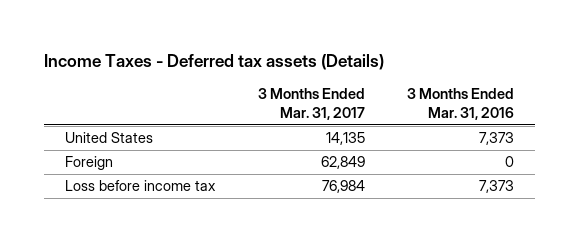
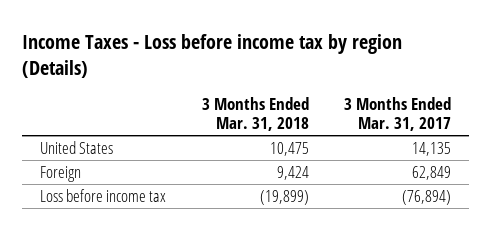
[44,54,385,71] Income Taxes - Deferred tax assets (Details) -> [22,33,403,78] Income Taxes - Loss before income tax by region (Details)
[406,88,514,121] 3 Months Ended Mar. 31, 2016 -> none
none -> [201,96,309,131] 3 Months Ended Mar. 31, 2018
[321,180,365,194] 76,984 -> [402,190,452,206] (76,894)

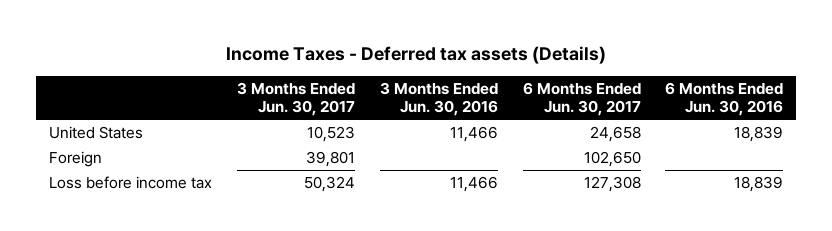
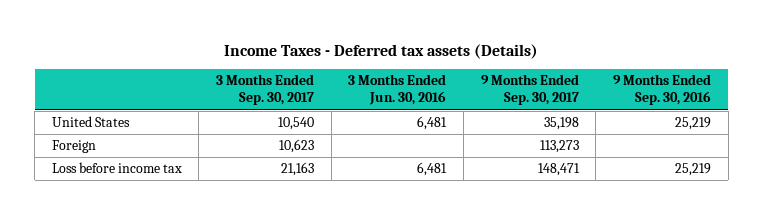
[236,81,355,117] 3 Months Ended Jun. 30, 2017 -> none
[522,81,641,117] 6 Months Ended Jun. 30, 2017 -> none
[665,81,784,117] 6 Months Ended Jun. 30, 2016 -> none
none -> [216,74,315,106] 3 Months Ended Sep. 30, 2017
none -> [480,74,579,106] 9 Months Ended Sep. 30, 2017
none -> [612,74,711,106] 9 Months Ended Sep. 30, 2016
[449,126,498,143] 11,466 -> [417,116,448,131] 6,481
[449,176,498,193] 11,466 -> [417,162,448,177] 6,481

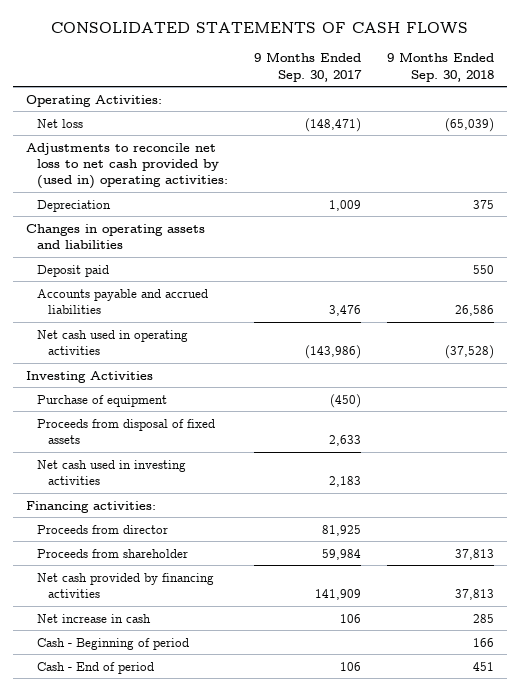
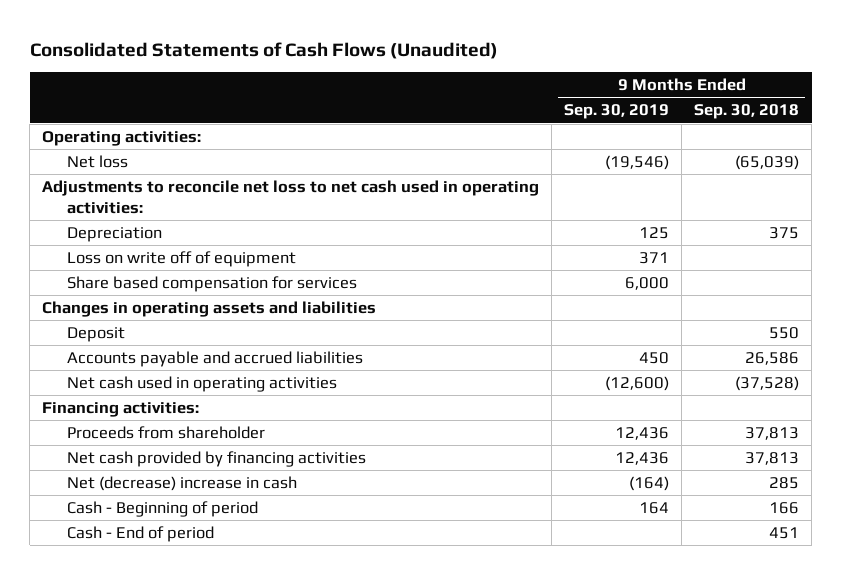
[50,21,468,34] CONSOLIDATED STATEMENTS OF CASH FLOWS -> [29,41,498,59] Consolidated Statements of Cash Flows (Unaudited)
[254,52,363,82] 9 Months Ended Sep. 30, 2017 -> none
none -> [564,104,670,120] Sep. 30, 2019
[25,94,162,107] Operating Activities: -> [42,130,202,146] Operating activities:
[25,142,229,190] Adjustments to reconcile net loss to net cash provided by (used in) operating activities: -> [42,179,540,214] Adjustments to reconcile net loss to net cash used in operating activities:
none -> [67,250,297,267] Loss on write off of equipment
none -> [67,275,358,292] Share based compensation for services
[37,264,110,277] Deposit paid -> [67,326,126,342] Deposit
[25,370,153,383] Investing Activities -> none
[37,394,168,407] Purchase of equipment -> none
[37,418,216,444] Proceeds from disposal of fixed assets -> none
[37,459,187,485] Net cash used in investing activities -> none
[37,524,169,534] Proceeds from director -> none
[37,613,152,623] Net increase in cash -> [67,475,298,491] Net (decrease) increase in cash

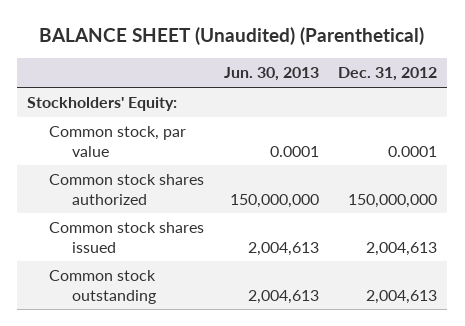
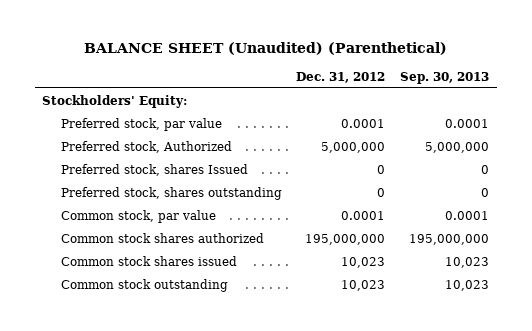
[223,67,319,82] Jun. 30, 2013 -> none
none -> [400,71,490,84] Sep. 30, 2013
none -> [60,117,222,131] Preferred stock, par value
none -> [60,140,232,153] Preferred stock, Authorized
none -> [60,163,248,176] Preferred stock, shares Issued
none -> [60,186,282,200] Preferred stock, shares outstanding
[348,193,438,208] 150,000,000 -> [305,233,386,245] 195,000,000
[366,241,438,256] 2,004,613 -> [341,256,386,268] 10,023
[366,289,438,304] 2,004,613 -> [341,279,386,291] 10,023

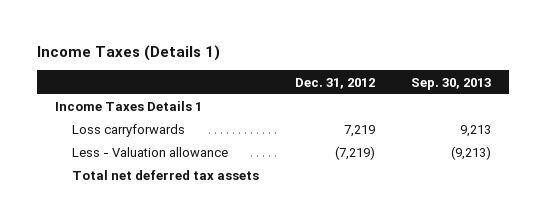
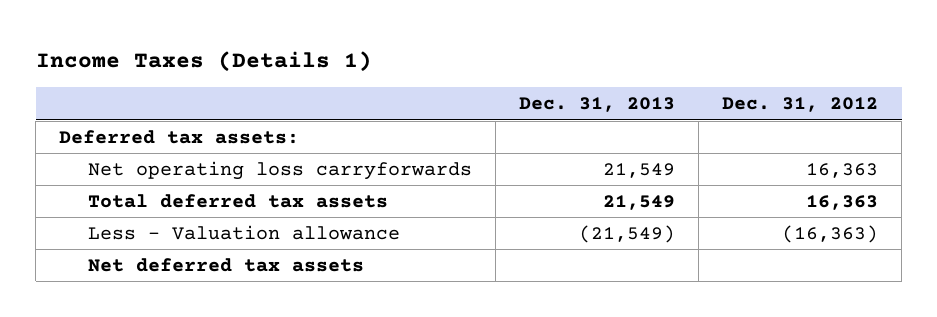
[410,77,491,90] Sep. 30, 2013 -> none
none -> [519,97,676,113] Dec. 31, 2013
[54,101,202,112] Income Taxes Details 1 -> none
none -> [59,130,300,145] Deferred tax assets:
[71,124,185,138] Loss carryforwards -> [87,161,472,181] Net operating loss carryforwards
[343,125,375,138] 7,219 -> [806,163,879,179] 16,363
none -> [87,194,388,209] Total deferred tax assets
[334,146,375,161] (7,219) -> [782,225,879,244] (16,363)
[71,170,259,181] Total net deferred tax assets -> [87,258,364,273] Net deferred tax assets

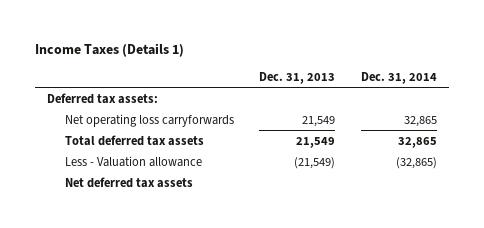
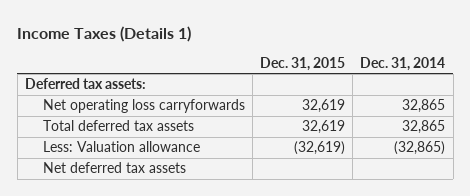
[259,71,336,84] Dec. 31, 2013 -> none
none -> [260,56,346,71] Dec. 31, 2015
[64,155,202,167] Less - Valuation allowance -> [42,141,200,153] Less: Valuation allowance

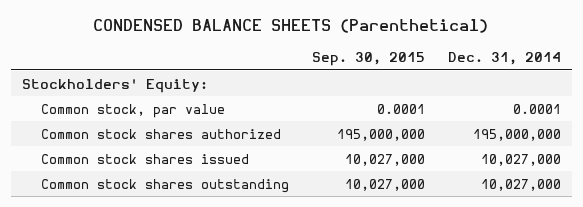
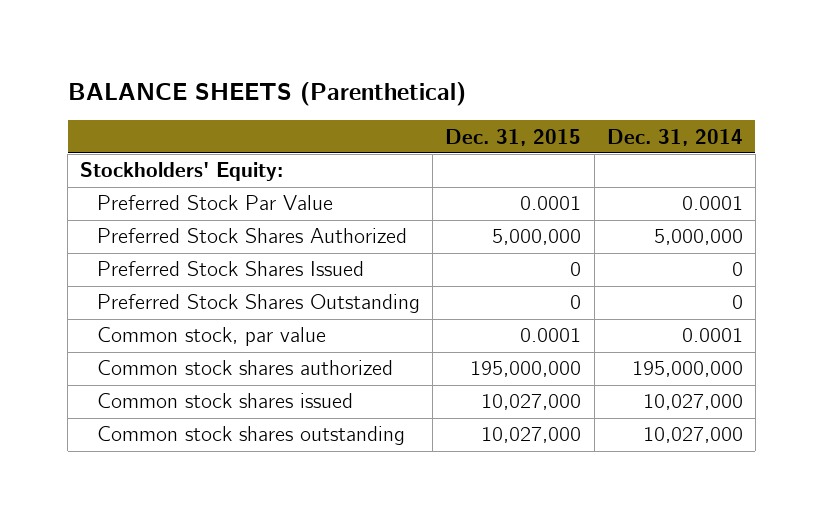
[93,19,489,34] CONDENSED BALANCE SHEETS (Parenthetical) -> [67,81,466,106] BALANCE SHEETS (Parenthetical)
[311,51,425,66] Sep. 30, 2015 -> none
none -> [445,128,582,146] Dec. 31, 2015
none -> [97,195,334,211] Preferred Stock Par Value
none -> [97,228,408,244] Preferred Stock Shares Authorized
none -> [97,261,365,277] Preferred Stock Shares Issued
none -> [97,294,421,314] Preferred Stock Shares Outstanding

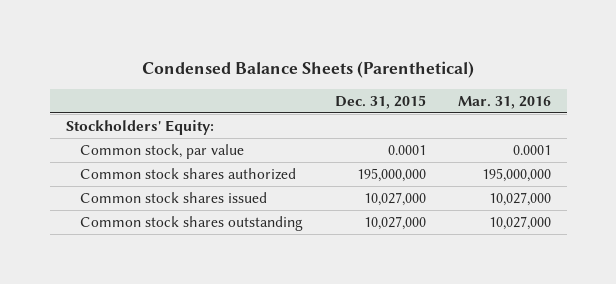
[67,81,466,106] BALANCE SHEETS (Parenthetical) -> [142,60,475,78] Condensed Balance Sheets (Parenthetical)
[606,128,743,146] Dec. 31, 2014 -> none
none -> [457,95,551,109] Mar. 31, 2016
[97,195,334,211] Preferred Stock Par Value -> none
[97,228,408,244] Preferred Stock Shares Authorized -> none
[97,261,365,277] Preferred Stock Shares Issued -> none
[97,294,421,314] Preferred Stock Shares Outstanding -> none

